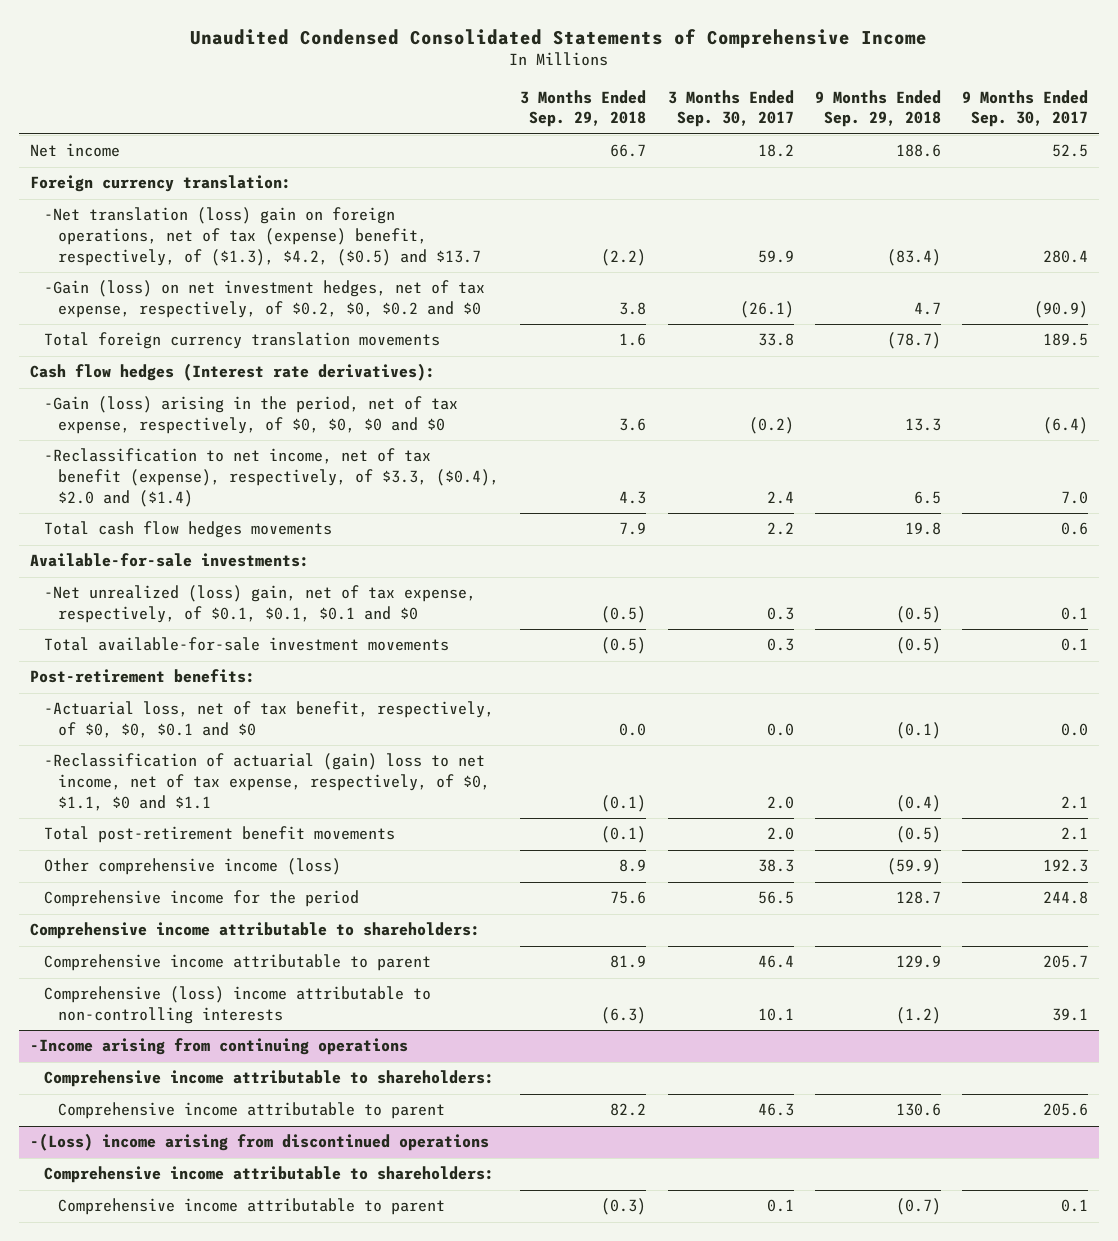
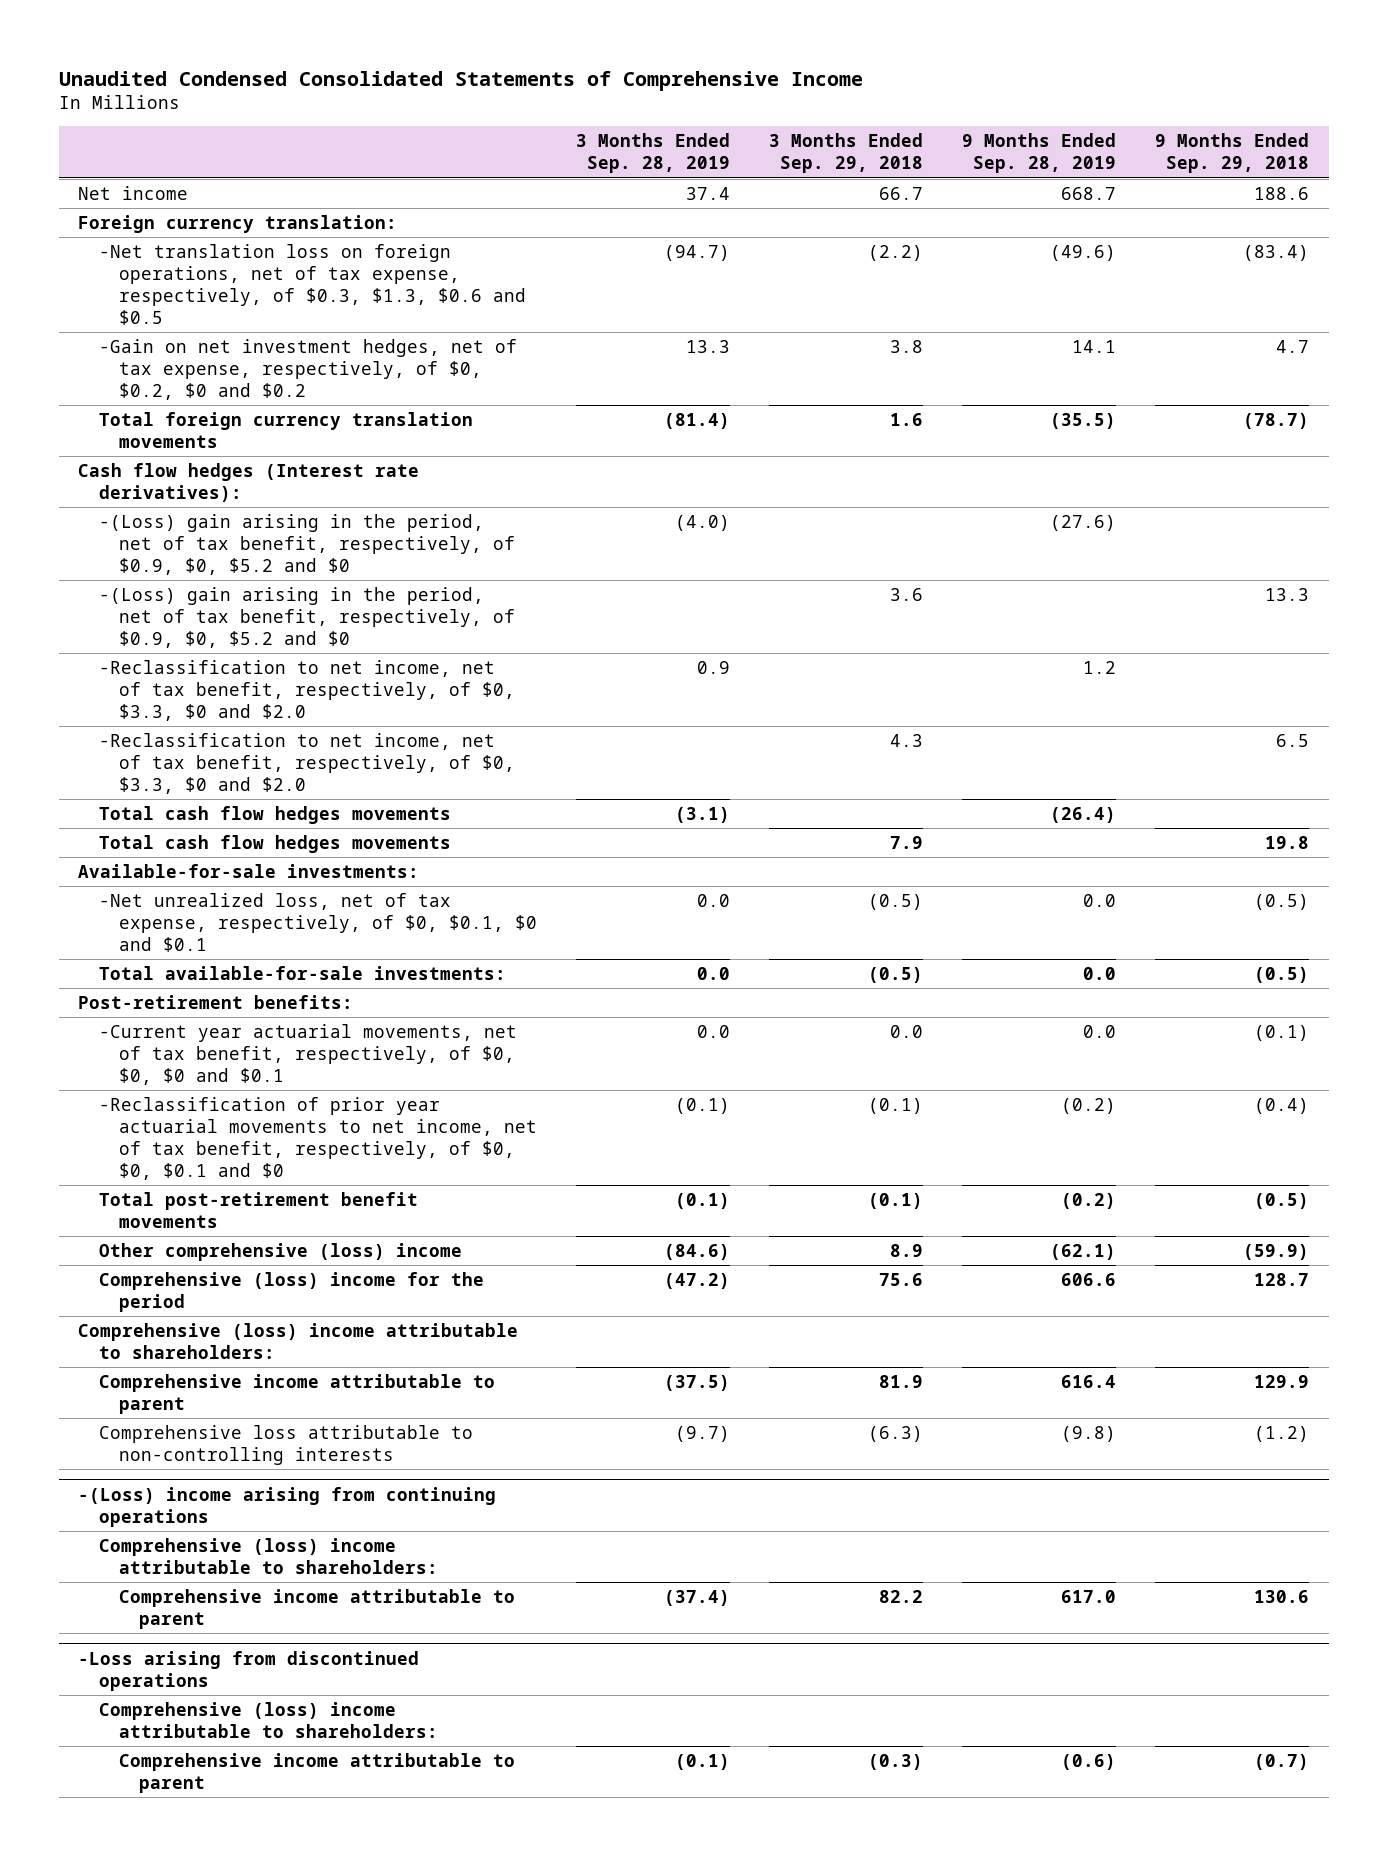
[667,89,794,128] 3 Months Ended Sep. 30, 2017 -> none
[962,89,1089,128] 9 Months Ended Sep. 30, 2017 -> none
none -> [576,133,731,174] 3 Months Ended Sep. 28, 2019
none -> [962,133,1117,174] 9 Months Ended Sep. 28, 2019
[43,207,482,266] -Net translation (loss) gain on foreign operations, net of tax (expense) benefit, respectively, of ($1.3), $4.2, ($0.5) and $13.7 -> [98,243,527,325] -Net translation loss on foreign operations, net of tax expense, respectively, of $0.3, $1.3, $0.6 and $0.5
[43,280,485,319] -Gain (loss) on net investment hedges, net of tax expense, respectively, of $0.2, $0, $0.2 and $0 -> [98,338,517,400] -Gain on net investment hedges, net of tax expense, respectively, of $0, $0.2, $0 and $0.2
none -> [98,513,516,575] -(Loss) gain arising in the period, net of tax benefit, respectively, of $0.9, $0, $5.2 and $0
[43,396,458,435] -Gain (loss) arising in the period, net of tax expense, respectively, of $0, $0, $0 and $0 -> [98,586,516,648] -(Loss) gain arising in the period, net of tax benefit, respectively, of $0.9, $0, $5.2 and $0
none -> [98,659,516,721] -Reclassification to net income, net of tax benefit, respectively, of $0, $3.3, $0 and $2.0
[43,448,500,507] -Reclassification to net income, net of tax benefit (expense), respectively, of $3.3, ($0.4), $2.0 and ($1.4) -> [98,732,516,794] -Reclassification to net income, net of tax benefit, respectively, of $0, $3.3, $0 and $2.0
none -> [98,805,451,824] Total cash flow hedges movements
[43,585,476,624] -Net unrealized (loss) gain, net of tax expense, respectively, of $0.1, $0.1, $0.1 and $0 -> [98,892,538,952] -Net unrealized loss, net of tax expense, respectively, of $0, $0.1, $0 and $0.1
[43,637,449,652] Total available-for-sale investment movements -> [98,965,506,980] Total available-for-sale investments:
[43,701,494,739] -Actuarial loss, net of tax benefit, respectively, of $0, $0, $0.1 and $0 -> [98,1023,517,1085] -Current year actuarial movements, net of tax benefit, respectively, of $0, $0, $0 and $0.1
[43,753,491,811] -Reclassification of actuarial (gain) loss to net income, net of tax expense, respectively, of $0, $1.1, $0 and $1.1 -> [98,1096,538,1180] -Reclassification of prior year actuarial movements to net income, net of tax benefit, respectively, of $0, $0, $0.1 and $0
[43,858,341,876] Other comprehensive income (loss) -> [98,1242,462,1261] Other comprehensive (loss) income
[43,890,359,908] Comprehensive income for the period -> [98,1271,484,1312] Comprehensive (loss) income for the period
[29,922,480,940] Comprehensive income attributable to shareholders: -> [78,1322,519,1359] Comprehensive (loss) income attributable to shareholders:
[43,986,431,1025] Comprehensive (loss) income attributable to non-controlling interests -> [98,1424,473,1465] Comprehensive loss attributable to non-controlling interests
[29,1038,408,1056] -Income arising from continuing operations -> [78,1486,497,1527] -(Loss) income arising from continuing operations
[43,1070,494,1088] Comprehensive income attributable to shareholders: -> [98,1537,439,1574] Comprehensive (loss) income attributable to shareholders:
[29,1133,489,1152] -(Loss) income arising from discontinued operations -> [78,1650,420,1691] -Loss arising from discontinued operations
[43,1166,494,1184] Comprehensive income attributable to shareholders: -> [98,1701,439,1738] Comprehensive (loss) income attributable to shareholders:

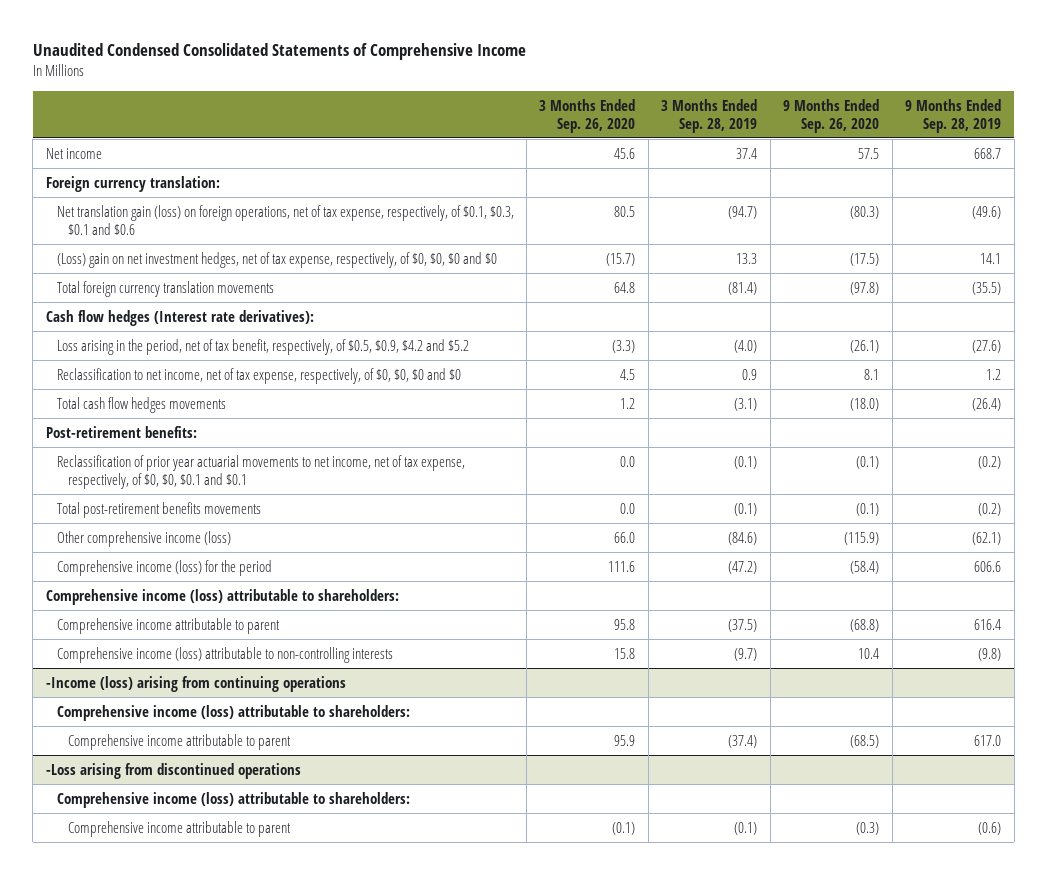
[769,133,924,174] 3 Months Ended Sep. 29, 2018 -> none
[1155,133,1310,174] 9 Months Ended Sep. 29, 2018 -> none
none -> [539,98,636,133] 3 Months Ended Sep. 26, 2020
none -> [783,98,880,133] 9 Months Ended Sep. 26, 2020
[98,243,527,325] -Net translation loss on foreign operations, net of tax expense, respectively, of $0.3, $1.3, $0.6 and $0.5 -> [56,204,514,235] Net translation gain (loss) on foreign operations, net of tax expense, respectively, of $0.1, $0.3, $0.1 and $0.6
[98,338,517,400] -Gain on net investment hedges, net of tax expense, respectively, of $0, $0.2, $0 and $0.2 -> [56,251,497,268] (Loss) gain on net investment hedges, net of tax expense, respectively, of $0, $0, $0 and $0
[98,586,516,648] -(Loss) gain arising in the period, net of tax benefit, respectively, of $0.9, $0, $5.2 and $0 -> none
[98,732,516,794] -Reclassification to net income, net of tax benefit, respectively, of $0, $3.3, $0 and $2.0 -> none
[98,513,516,575] -(Loss) gain arising in the period, net of tax benefit, respectively, of $0.9, $0, $5.2 and $0 -> [56,338,469,355] Loss arising in the period, net of tax benefit, respectively, of $0.5, $0.9, $4.2 and $5.2
[98,659,516,721] -Reclassification to net income, net of tax benefit, respectively, of $0, $3.3, $0 and $2.0 -> [56,367,461,384] Reclassification to net income, net of tax expense, respectively, of $0, $0, $0 and $0
[98,834,451,853] Total cash flow hedges movements -> none
[78,863,420,878] Available-for-sale investments: -> none
[98,892,538,952] -Net unrealized loss, net of tax expense, respectively, of $0, $0.1, $0 and $0.1 -> none
[98,965,506,980] Total available-for-sale investments: -> none
[98,1023,517,1085] -Current year actuarial movements, net of tax benefit, respectively, of $0, $0, $0 and $0.1 -> none
[98,1096,538,1180] -Reclassification of prior year actuarial movements to net income, net of tax benefit, respectively, of $0, $0, $0.1 and $0 -> [56,454,465,489] Reclassification of prior year actuarial movements to net income, net of tax expense, respectively, of $0, $0, $0.1 and $0.1
[98,1191,418,1228] Total post-retirement benefit movements -> [56,501,261,518] Total post-retirement benefits movements
[98,1242,462,1261] Other comprehensive (loss) income -> [56,530,231,547] Other comprehensive income (loss)
[98,1271,484,1312] Comprehensive (loss) income for the period -> [56,559,272,576] Comprehensive income (loss) for the period
[78,1322,519,1359] Comprehensive (loss) income attributable to shareholders: -> [45,588,399,605] Comprehensive income (loss) attributable to shareholders:
[98,1424,473,1465] Comprehensive loss attributable to non-controlling interests -> [56,646,393,663] Comprehensive income (loss) attributable to non-controlling interests
[78,1486,497,1527] -(Loss) income arising from continuing operations -> [45,675,346,692] -Income (loss) arising from continuing operations
[98,1537,439,1574] Comprehensive (loss) income attributable to shareholders: -> [56,704,410,721] Comprehensive income (loss) attributable to shareholders:
[98,1701,439,1738] Comprehensive (loss) income attributable to shareholders: -> [56,791,410,808] Comprehensive income (loss) attributable to shareholders:

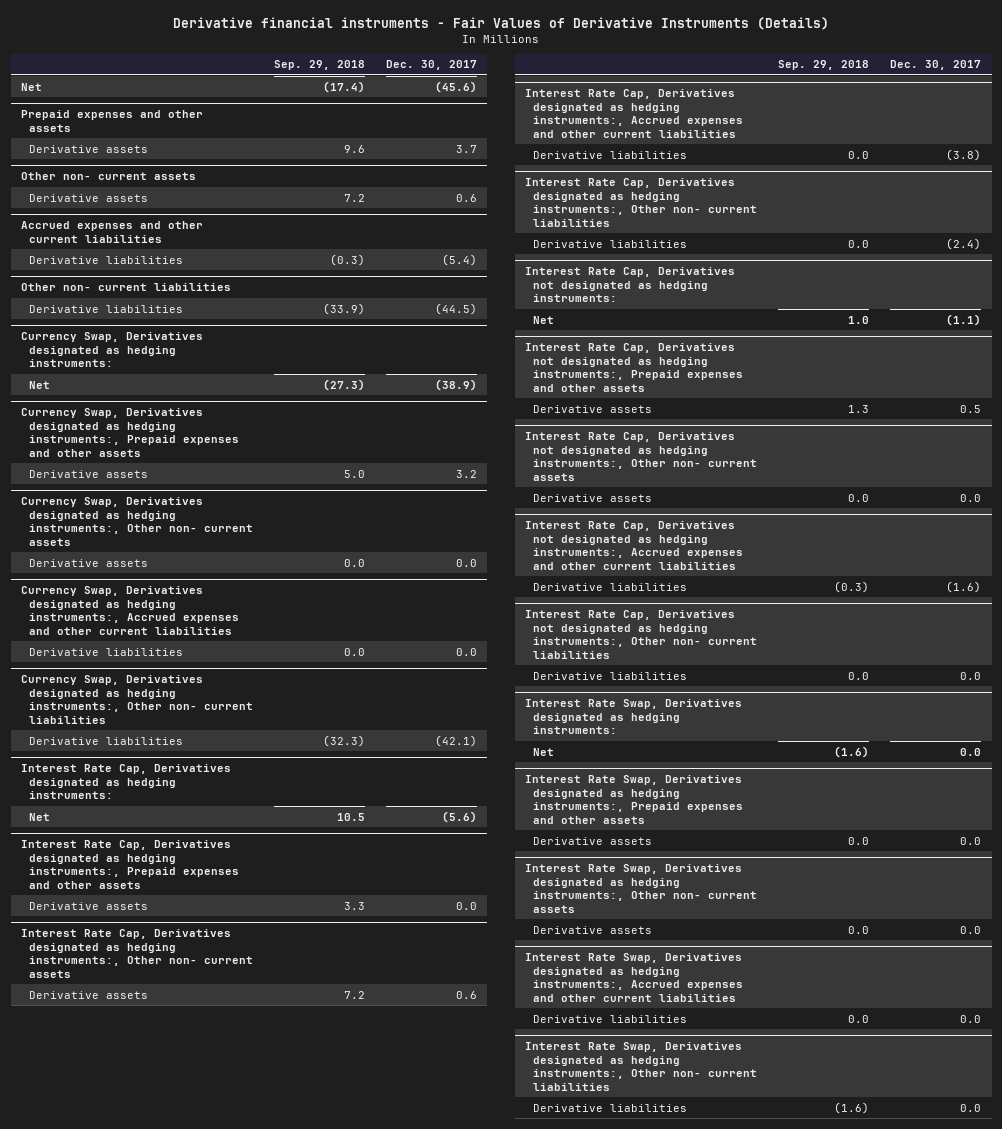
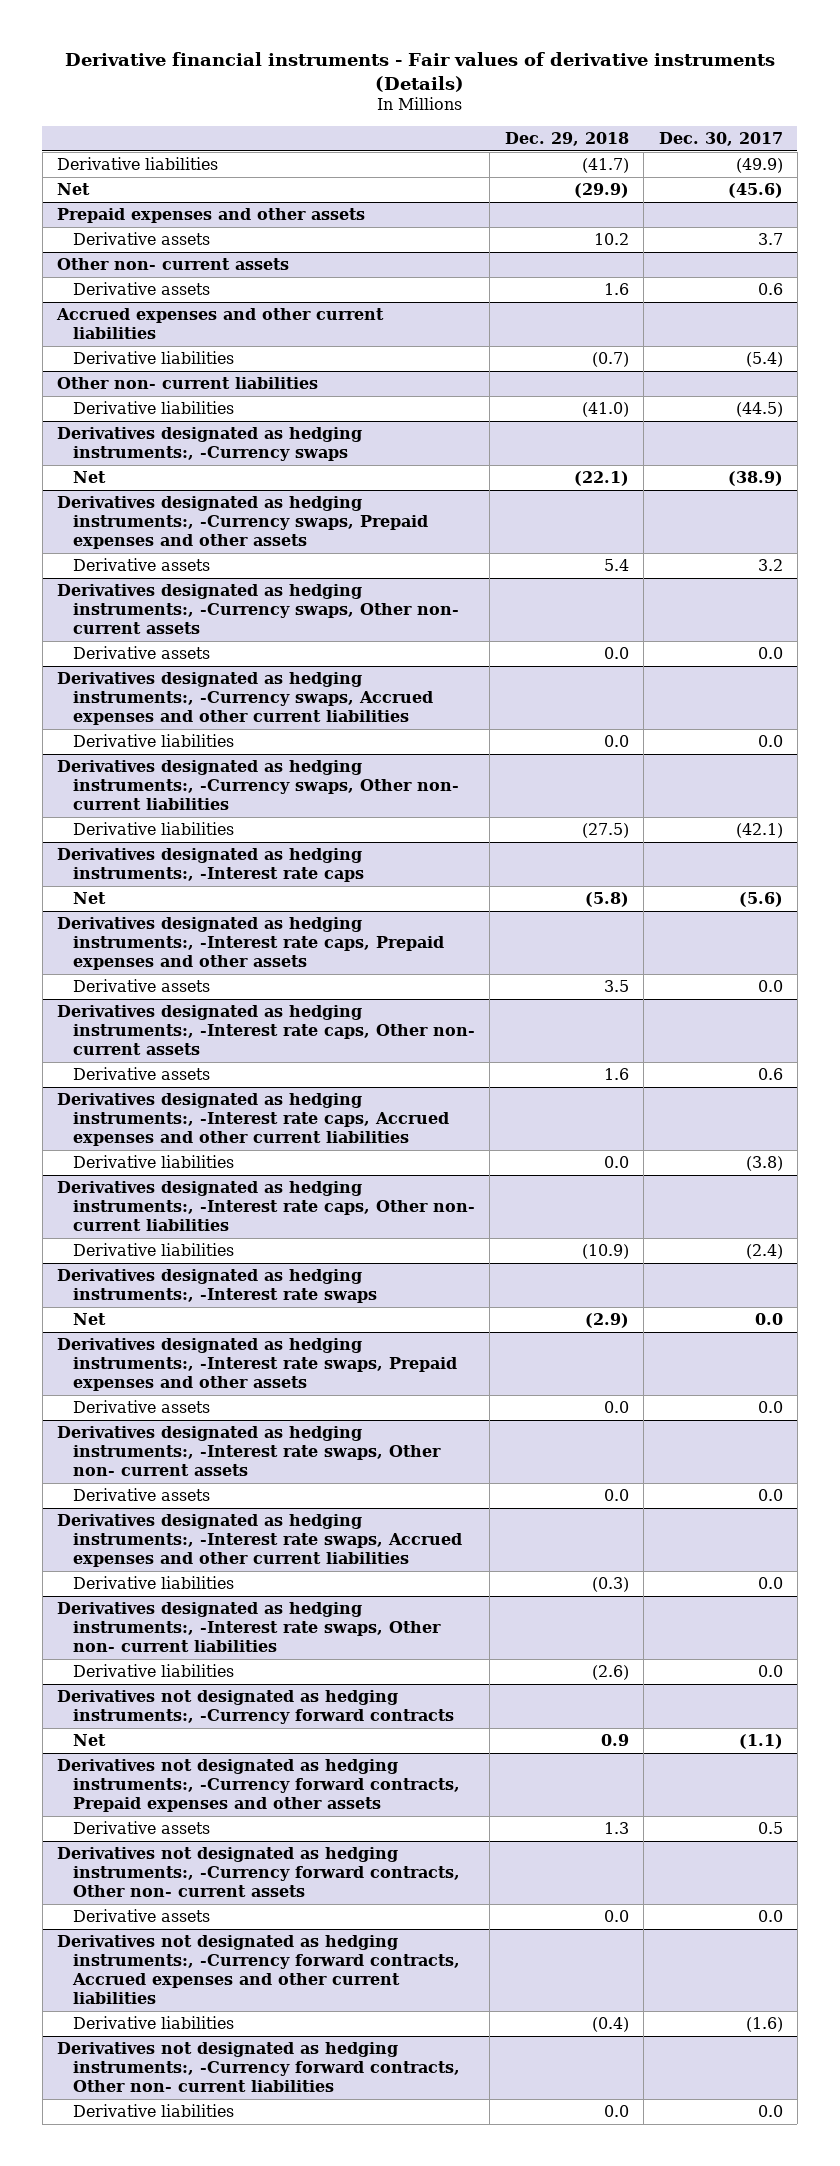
[173,16,830,30] Derivative financial instruments - Fair Values of Derivative Instruments (Details) -> [64,51,775,92] Derivative financial instruments - Fair values of derivative instruments (Details)
[273,60,365,71] Sep. 29, 2018 -> none
none -> [504,132,629,147] Dec. 29, 2018
none -> [56,157,218,171] Derivative liabilities
[21,332,204,368] Currency Swap, Derivatives designated as hedging instruments: -> [56,427,362,462] Derivatives designated as hedging instruments:, -Currency swaps
[21,408,239,457] Currency Swap, Derivatives designated as hedging instruments:, Prepaid expenses and other assets -> [56,496,429,550] Derivatives designated as hedging instruments:, -Currency swaps, Prepaid expenses and other assets
[21,497,253,546] Currency Swap, Derivatives designated as hedging instruments:, Other non- current assets -> [56,584,460,635] Derivatives designated as hedging instruments:, -Currency swaps, Other non- current assets
[21,586,239,635] Currency Swap, Derivatives designated as hedging instruments:, Accrued expenses and other current liabilities -> [56,672,434,726] Derivatives designated as hedging instruments:, -Currency swaps, Accrued expenses and other current liabilities
[21,675,253,724] Currency Swap, Derivatives designated as hedging instruments:, Other non- current liabilities -> [56,760,460,811] Derivatives designated as hedging instruments:, -Currency swaps, Other non- current liabilities
[21,764,232,800] Interest Rate Cap, Derivatives designated as hedging instruments: -> [56,848,365,883] Derivatives designated as hedging instruments:, -Interest rate caps
[21,840,239,889] Interest Rate Cap, Derivatives designated as hedging instruments:, Prepaid expenses and other assets -> [56,917,445,971] Derivatives designated as hedging instruments:, -Interest rate caps, Prepaid expenses and other assets
[21,929,253,978] Interest Rate Cap, Derivatives designated as hedging instruments:, Other non- current assets -> [56,1005,476,1056] Derivatives designated as hedging instruments:, -Interest rate caps, Other non- current assets
[525,89,744,138] Interest Rate Cap, Derivatives designated as hedging instruments:, Accrued expenses and other current liabilities -> [56,1093,450,1147] Derivatives designated as hedging instruments:, -Interest rate caps, Accrued expenses and other current liabilities
[525,178,758,227] Interest Rate Cap, Derivatives designated as hedging instruments:, Other non- current liabilities -> [56,1181,476,1232] Derivatives designated as hedging instruments:, -Interest rate caps, Other non- current liabilities
[525,267,736,303] Interest Rate Cap, Derivatives not designated as hedging instruments: -> none
[533,315,555,324] Net -> none
[525,343,744,392] Interest Rate Cap, Derivatives not designated as hedging instruments:, Prepaid expenses and other assets -> none
[533,404,653,413] Derivative assets -> none
[525,432,758,481] Interest Rate Cap, Derivatives not designated as hedging instruments:, Other non- current assets -> none
[533,493,653,502] Derivative assets -> none
[525,521,744,570] Interest Rate Cap, Derivatives not designated as hedging instruments:, Accrued expenses and other current liabilities -> none
[533,582,688,591] Derivative liabilities -> none
[525,610,758,659] Interest Rate Cap, Derivatives not designated as hedging instruments:, Other non- current liabilities -> none
[533,671,688,680] Derivative liabilities -> none
[525,699,743,735] Interest Rate Swap, Derivatives designated as hedging instruments: -> [56,1269,378,1304] Derivatives designated as hedging instruments:, -Interest rate swaps
[525,775,744,824] Interest Rate Swap, Derivatives designated as hedging instruments:, Prepaid expenses and other assets -> [56,1338,458,1392] Derivatives designated as hedging instruments:, -Interest rate swaps, Prepaid expenses and other assets
[525,864,758,913] Interest Rate Swap, Derivatives designated as hedging instruments:, Other non- current assets -> [56,1426,442,1477] Derivatives designated as hedging instruments:, -Interest rate swaps, Other non- current assets
[525,953,744,1002] Interest Rate Swap, Derivatives designated as hedging instruments:, Accrued expenses and other current liabilities -> [56,1514,463,1568] Derivatives designated as hedging instruments:, -Interest rate swaps, Accrued expenses and other current liabilities
[525,1042,758,1091] Interest Rate Swap, Derivatives designated as hedging instruments:, Other non- current liabilities -> [56,1602,442,1653] Derivatives designated as hedging instruments:, -Interest rate swaps, Other non- current liabilities
none -> [56,1690,455,1725] Derivatives not designated as hedging instruments:, -Currency forward contracts
none -> [73,1734,107,1747] Net
none -> [56,1759,461,1813] Derivatives not designated as hedging instruments:, -Currency forward contracts, Prepaid expenses and other assets
none -> [73,1821,211,1835] Derivative assets
none -> [56,1847,461,1898] Derivatives not designated as hedging instruments:, -Currency forward contracts, Other non- current assets
none -> [73,1909,211,1923] Derivative assets
none -> [56,1935,461,2005] Derivatives not designated as hedging instruments:, -Currency forward contracts, Accrued expenses and other current liabilities
none -> [73,2016,235,2030] Derivative liabilities
none -> [56,2042,461,2093] Derivatives not designated as hedging instruments:, -Currency forward contracts, Other non- current liabilities
none -> [73,2104,235,2118] Derivative liabilities

